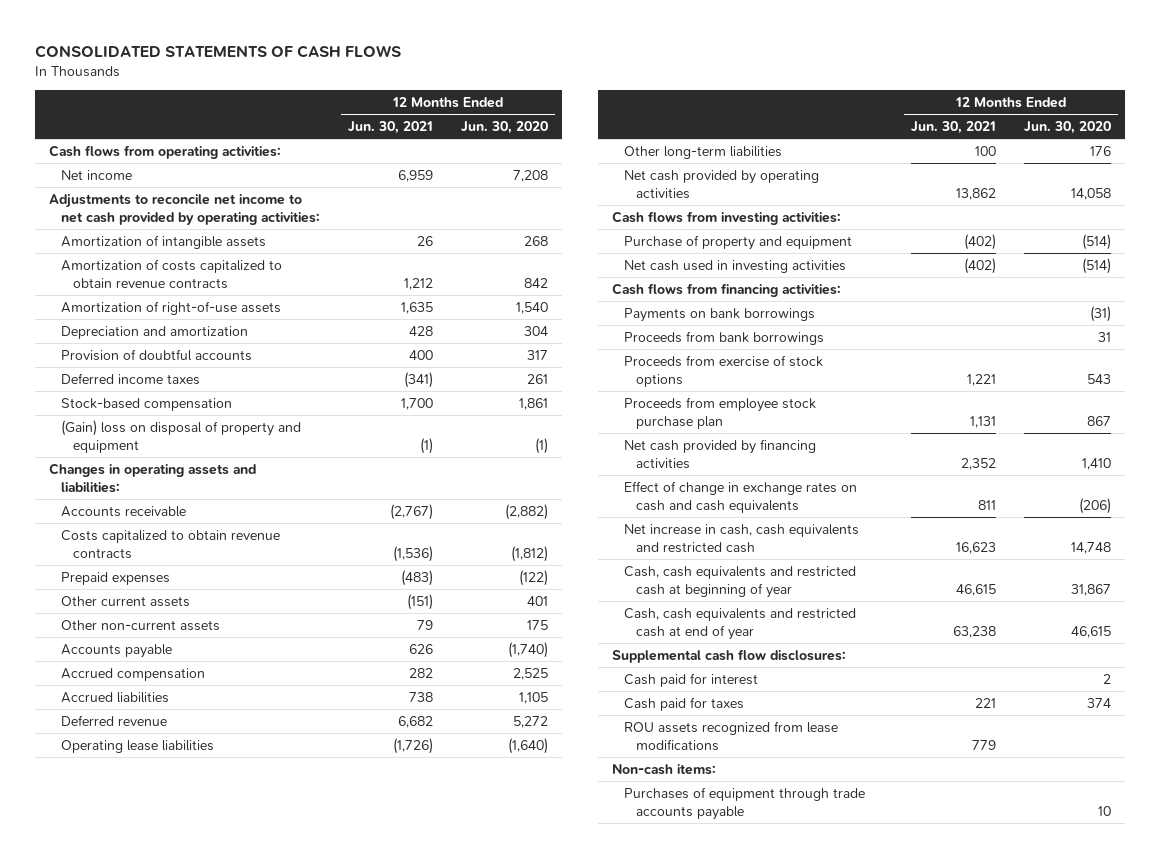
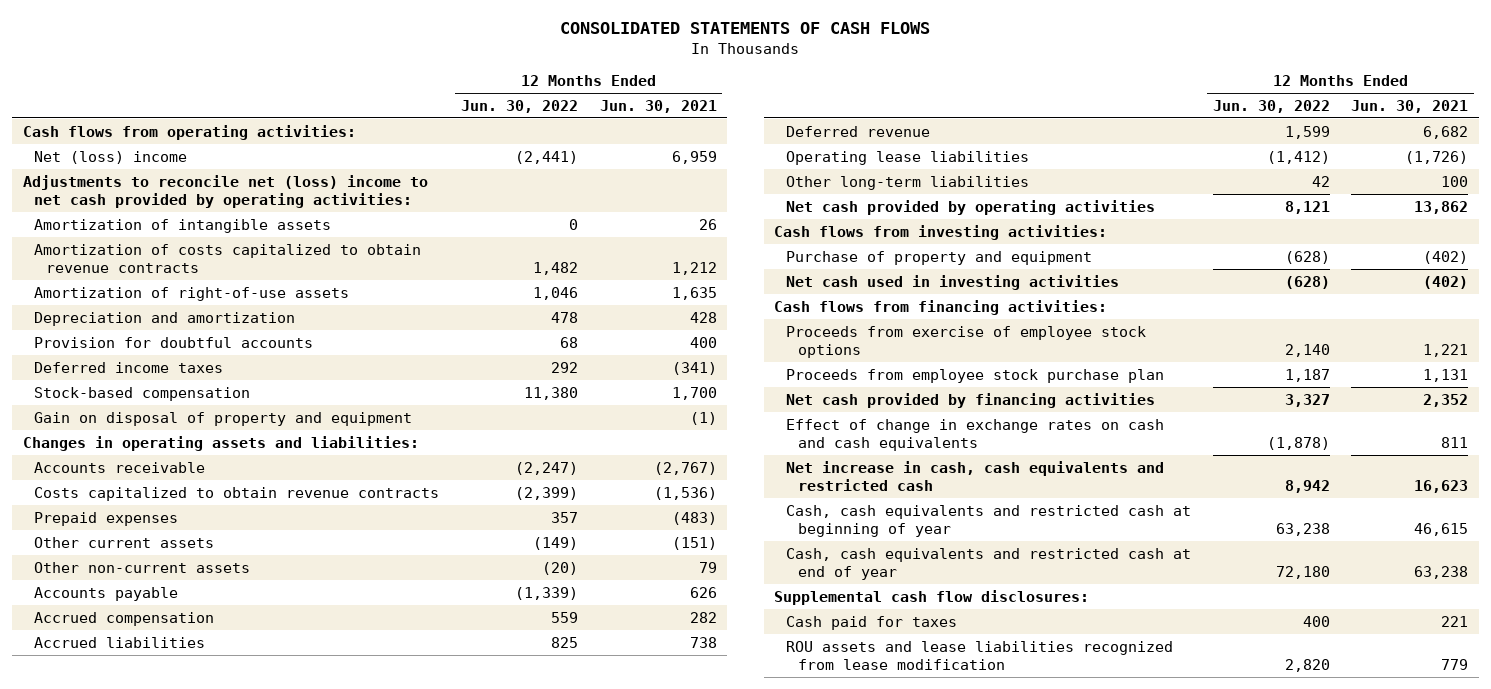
[461,121,549,135] Jun. 30, 2020 -> none
none -> [460,99,578,113] Jun. 30, 2022
[61,169,133,180] Net income -> [34,150,188,164] Net (loss) income
[49,193,321,226] Adjustments to reconcile net income to net cash provided by operating activities: -> [22,174,428,208] Adjustments to reconcile net (loss) income to net cash provided by operating activities:
[61,348,253,361] Provision of doubtful accounts -> [34,336,314,348] Provision for doubtful accounts
[61,419,302,454] (Gain) loss on disposal of property and equipment -> [34,411,413,426] Gain on disposal of property and equipment
[623,307,815,322] Payments on bank borrowings -> none
[623,330,824,345] Proceeds from bank borrowings -> none
[623,354,823,388] Proceeds from exercise of stock options -> [786,325,1147,358] Proceeds from exercise of employee stock options
[623,672,758,687] Cash paid for interest -> none
[611,763,716,775] Non-cash items: -> none
[623,786,865,821] Purchases of equipment through trade accounts payable -> none
[623,720,838,752] ROU assets recognized from lease modifications -> [786,640,1174,670] ROU assets and lease liabilities recognized from lease modification

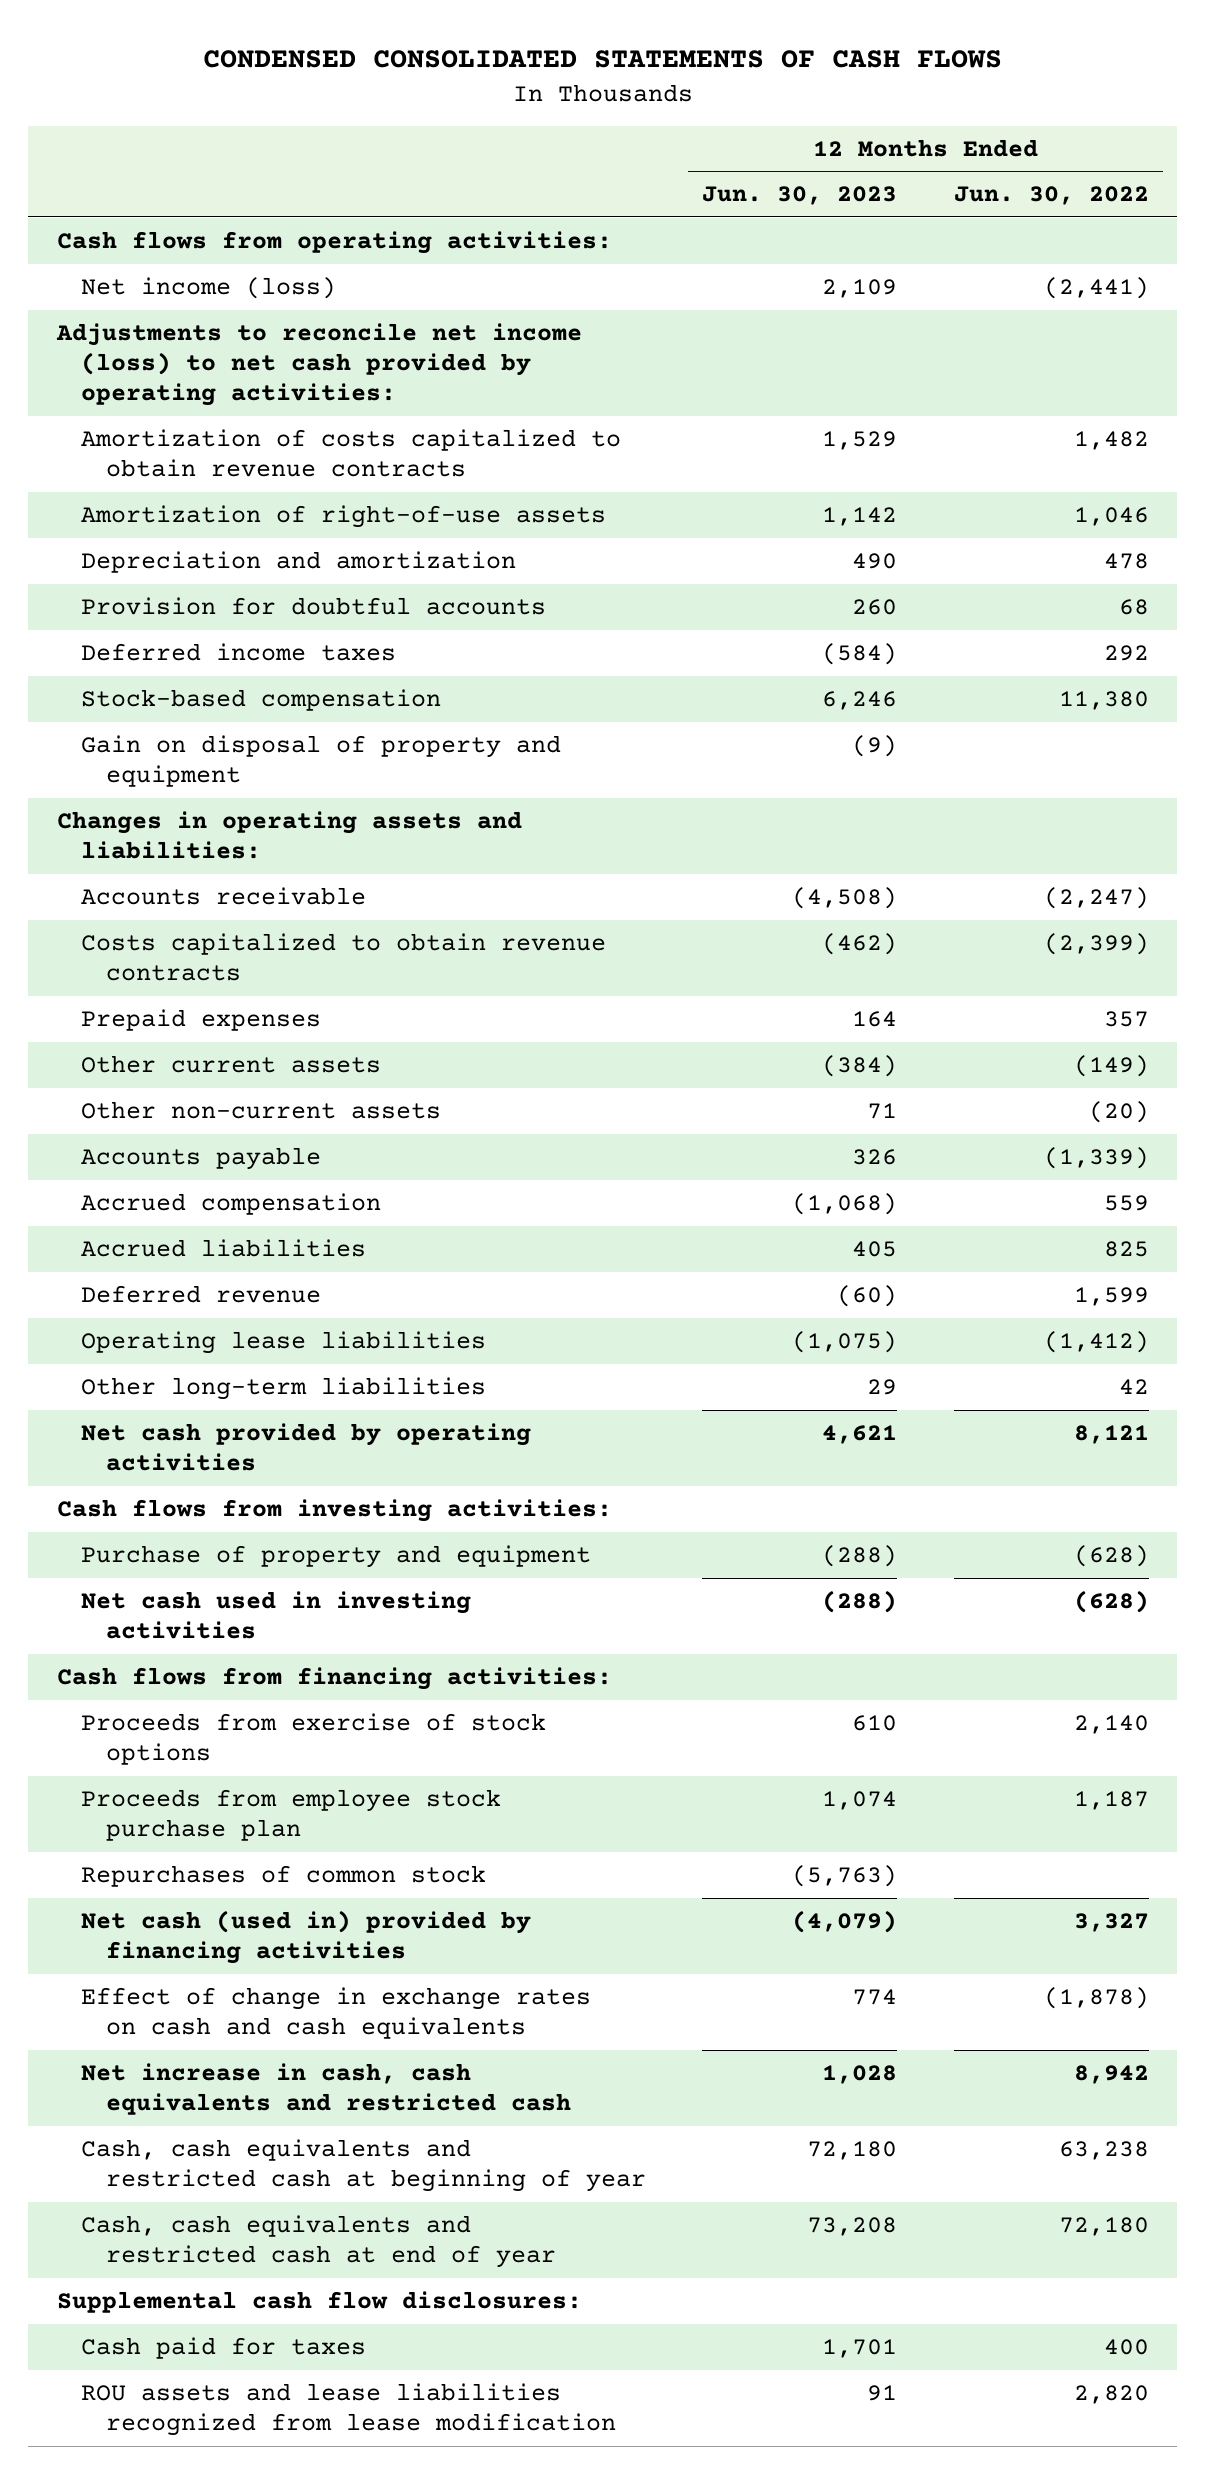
[560,22,931,35] CONSOLIDATED STATEMENTS OF CASH FLOWS -> [202,50,1002,69] CONDENSED CONSOLIDATED STATEMENTS OF CASH FLOWS
[599,99,717,113] Jun. 30, 2021 -> none
none -> [702,186,898,206] Jun. 30, 2023
[34,218,332,233] Amortization of intangible assets -> none
[34,150,188,164] Net (loss) income -> [81,277,337,300] Net income (loss)
[22,174,428,208] Adjustments to reconcile net (loss) income to net cash provided by operating activities: -> [55,323,582,406] Adjustments to reconcile net income (loss) to net cash provided by operating activities:
[786,325,1147,358] Proceeds from exercise of employee stock options -> [81,1713,547,1765] Proceeds from exercise of stock options
none -> [81,1865,487,1888] Repurchases of common stock
[786,392,1156,408] Net cash provided by financing activities -> [81,1910,532,1964] Net cash (used in) provided by financing activities

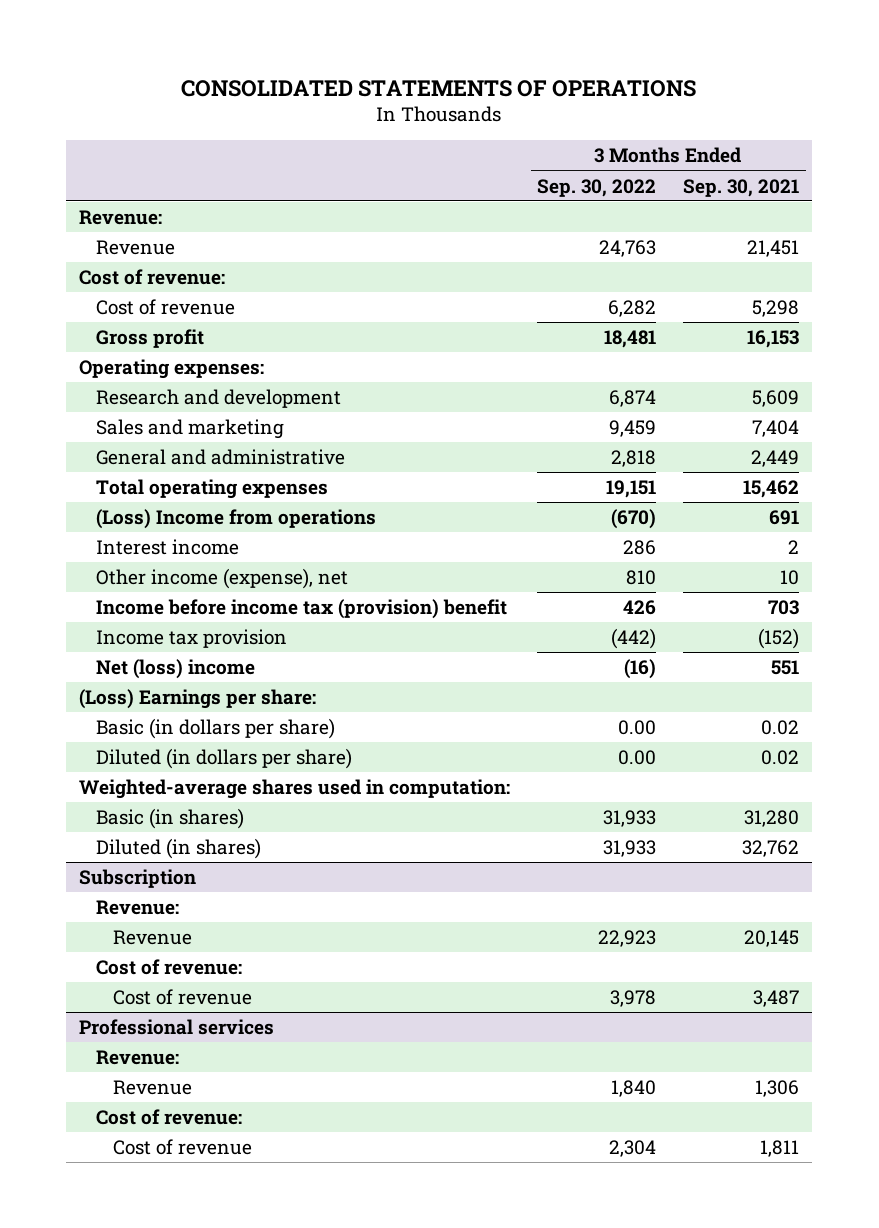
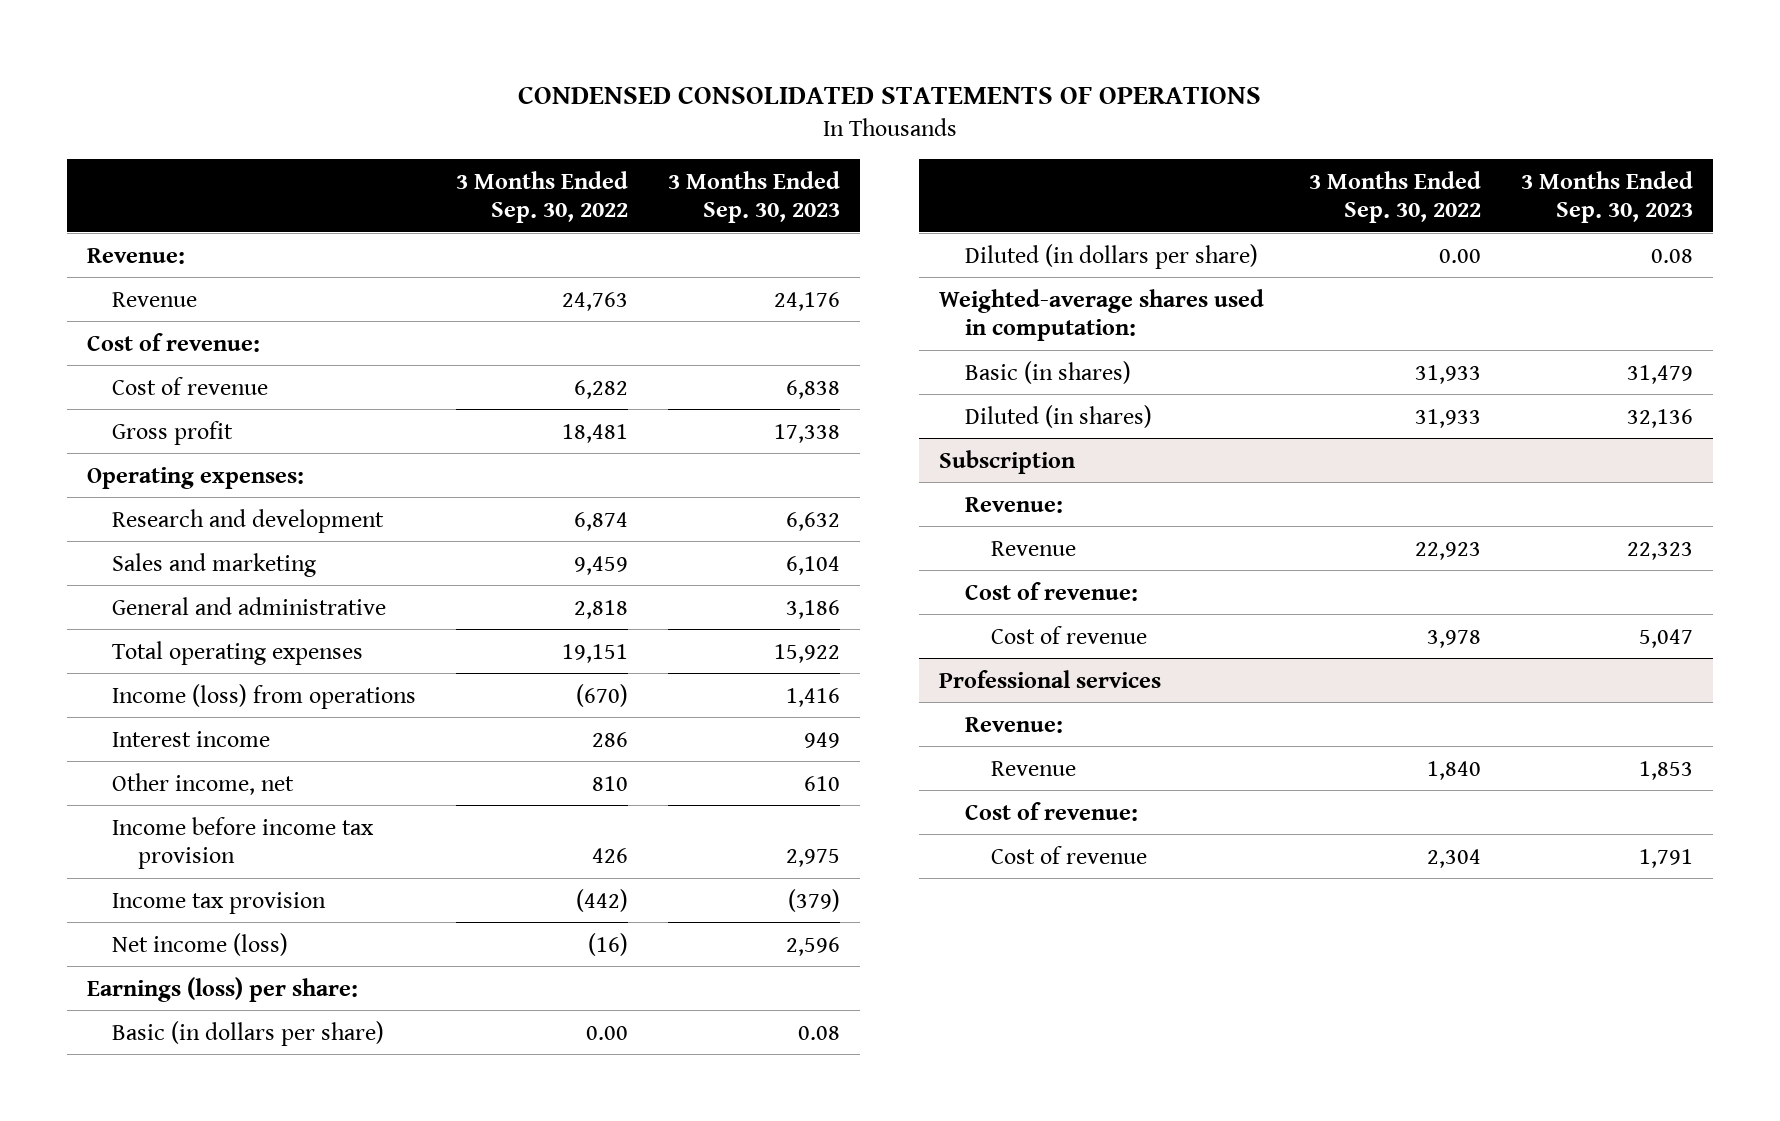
[181,79,697,97] CONSOLIDATED STATEMENTS OF OPERATIONS -> [517,85,1261,104] CONDENSED CONSOLIDATED STATEMENTS OF OPERATIONS
[683,178,800,197] Sep. 30, 2021 -> none
none -> [668,170,841,223] 3 Months Ended Sep. 30, 2023
[96,509,377,530] (Loss) Income from operations -> [112,683,417,709] Income (loss) from operations
[96,568,349,590] Other income (expense), net -> [112,772,295,795] Other income, net
[96,599,508,620] Income before income tax (provision) benefit -> [112,816,375,869] Income before income tax provision
[96,659,256,680] Net (loss) income -> [112,932,289,956] Net income (loss)
[79,689,317,710] (Loss) Earnings per share: -> [86,976,358,1002] Earnings (loss) per share:

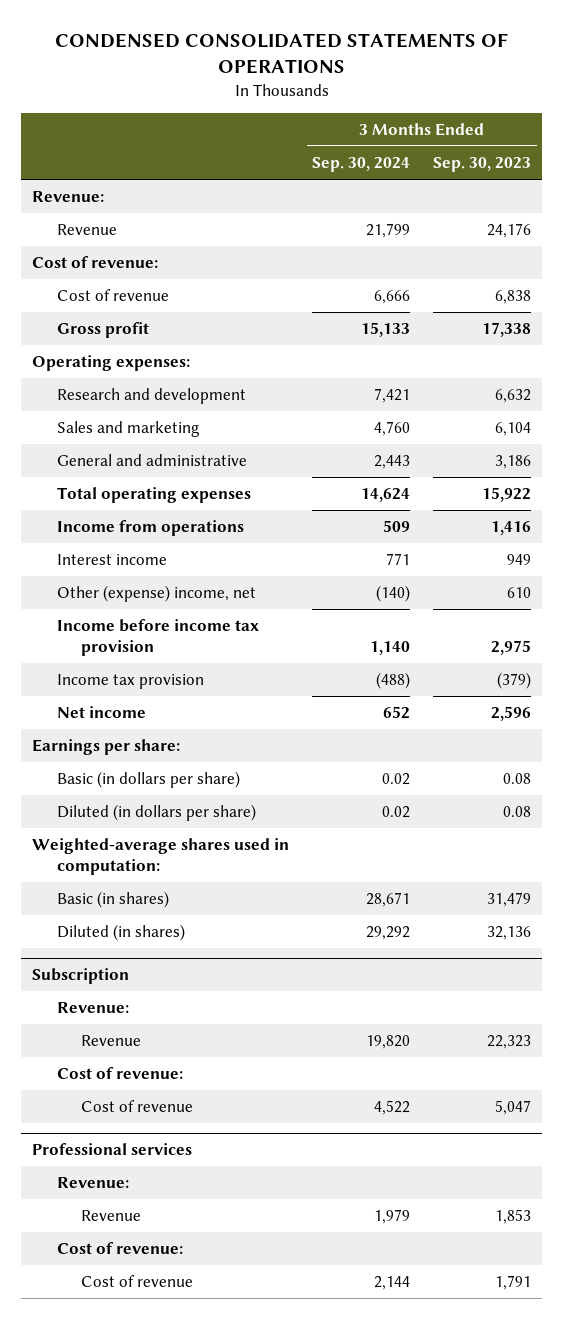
[456,170,629,223] 3 Months Ended Sep. 30, 2022 -> none
none -> [312,157,411,173] Sep. 30, 2024
[112,683,417,709] Income (loss) from operations -> [56,520,244,537] Income from operations
[112,772,295,795] Other income, net -> [56,585,256,603] Other (expense) income, net
[112,932,289,956] Net income (loss) -> [56,706,146,719] Net income
[86,976,358,1002] Earnings (loss) per share: -> [32,739,181,756] Earnings per share:

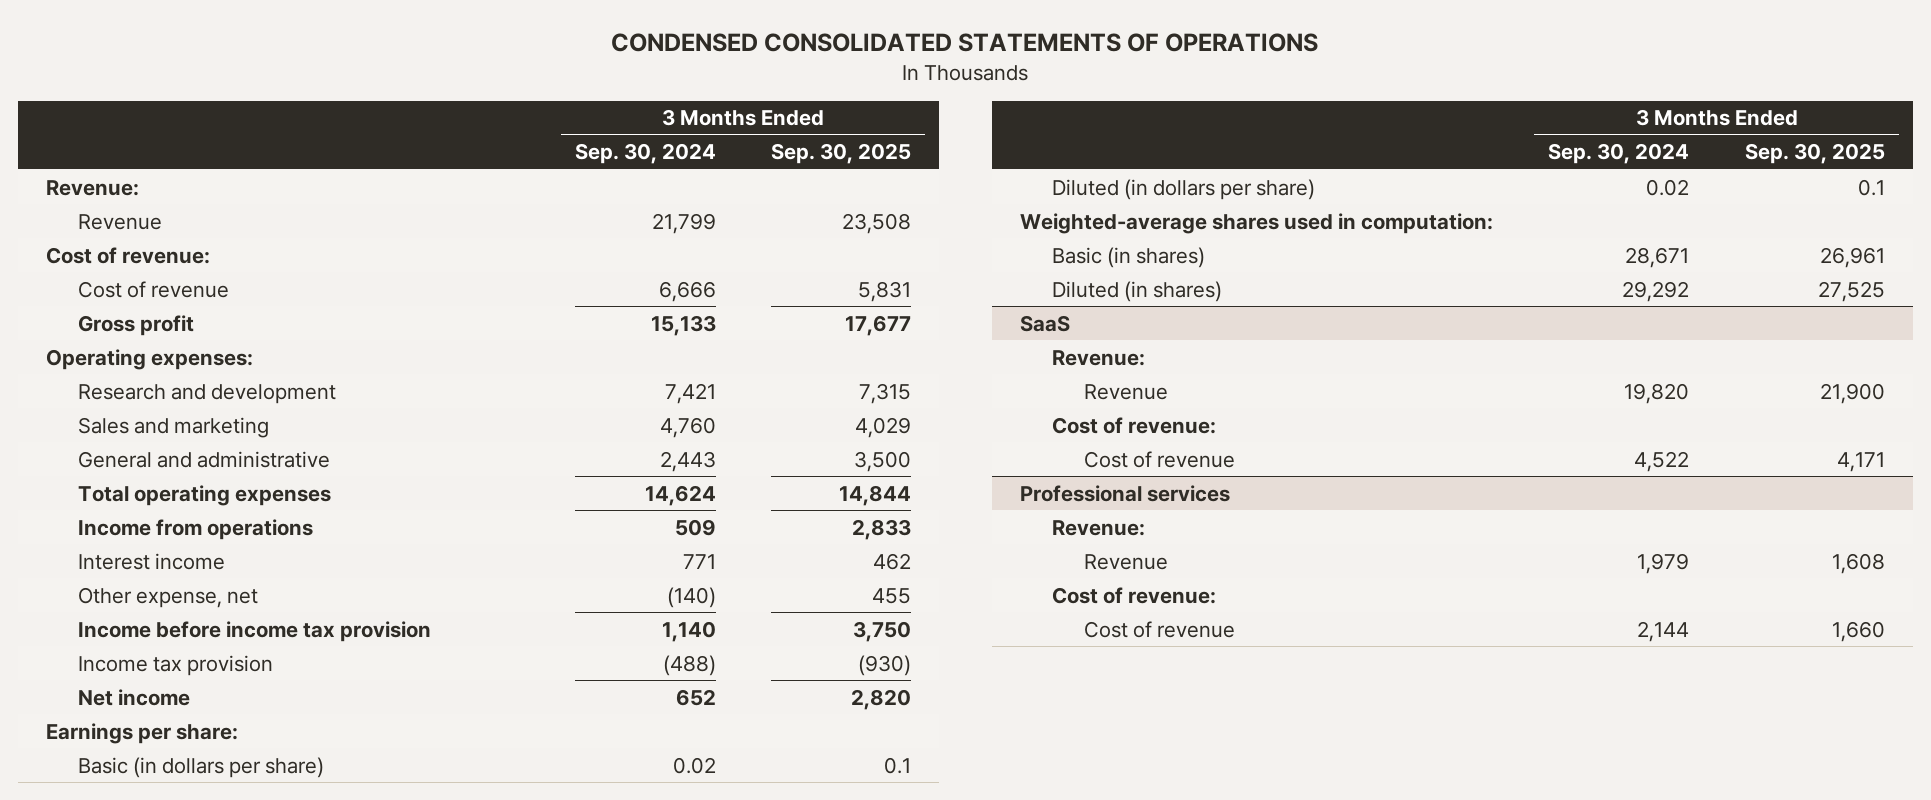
[432,157,531,173] Sep. 30, 2023 -> none
none -> [771,143,912,165] Sep. 30, 2025
[56,585,256,603] Other (expense) income, net -> [78,586,259,608] Other expense, net
[32,968,130,985] Subscription -> [1019,314,1070,332] SaaS

